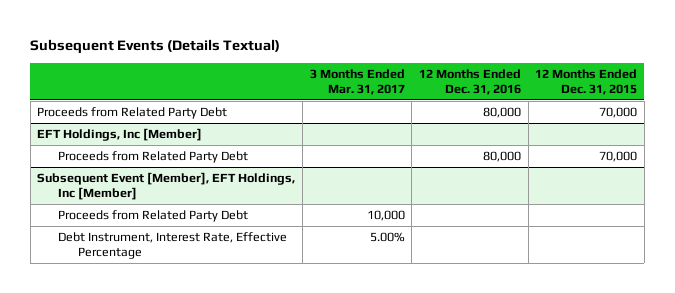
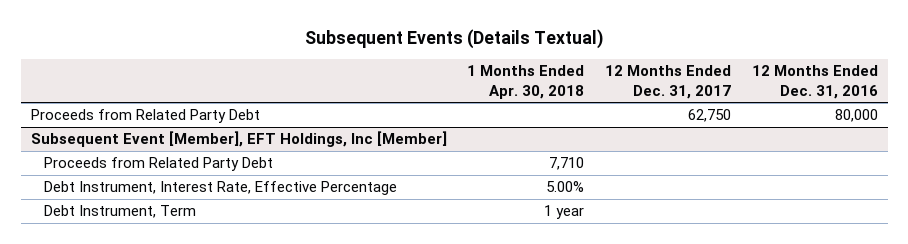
[309,68,405,95] 3 Months Ended Mar. 31, 2017 -> none
[535,68,638,95] 12 Months Ended Dec. 31, 2015 -> none
none -> [467,65,585,99] 1 Months Ended Apr. 30, 2018
none -> [604,65,731,99] 12 Months Ended Dec. 31, 2017
[37,128,203,142] EFT Holdings, Inc [Member] -> none
[57,151,248,164] Proceeds from Related Party Debt -> none
none -> [43,205,196,219] Debt Instrument, Term

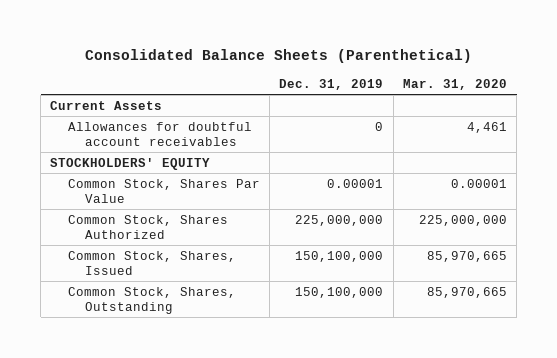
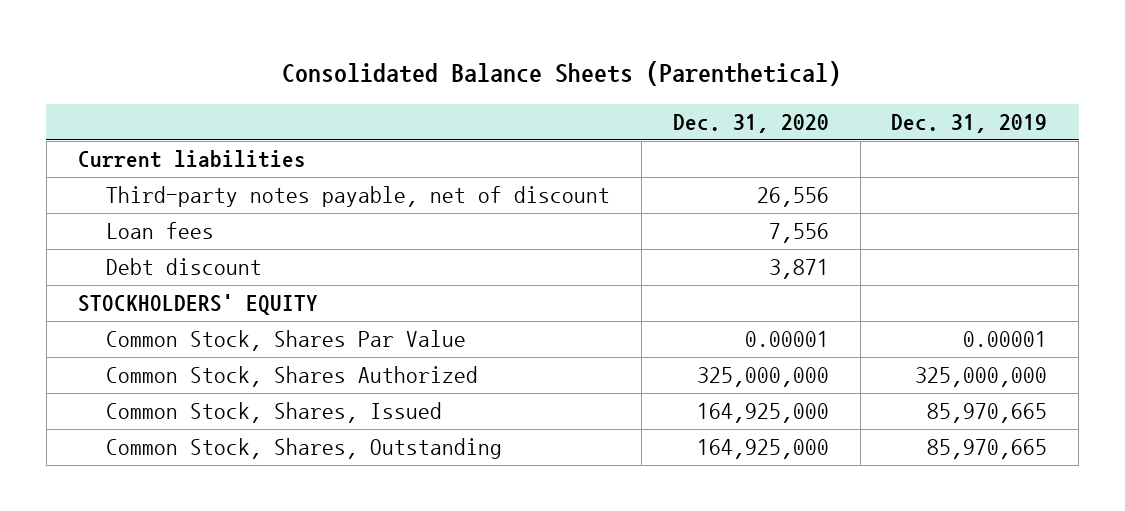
[402,79,507,91] Mar. 31, 2020 -> none
none -> [672,114,829,134] Dec. 31, 2020
[50,100,163,110] Current Assets -> none
[67,121,252,146] Allowances for doubtful account receivables -> none
none -> [77,150,306,169] Current liabilities
none -> [105,186,610,208] Third-party notes payable, net of discount
none -> [105,222,214,240] Loan fees
none -> [105,258,262,276] Debt discount
[295,214,384,226] 225,000,000 -> [915,367,1048,388] 325,000,000
[295,250,384,262] 150,100,000 -> [927,403,1048,424] 85,970,665
[295,286,384,298] 150,100,000 -> [927,439,1048,460] 85,970,665

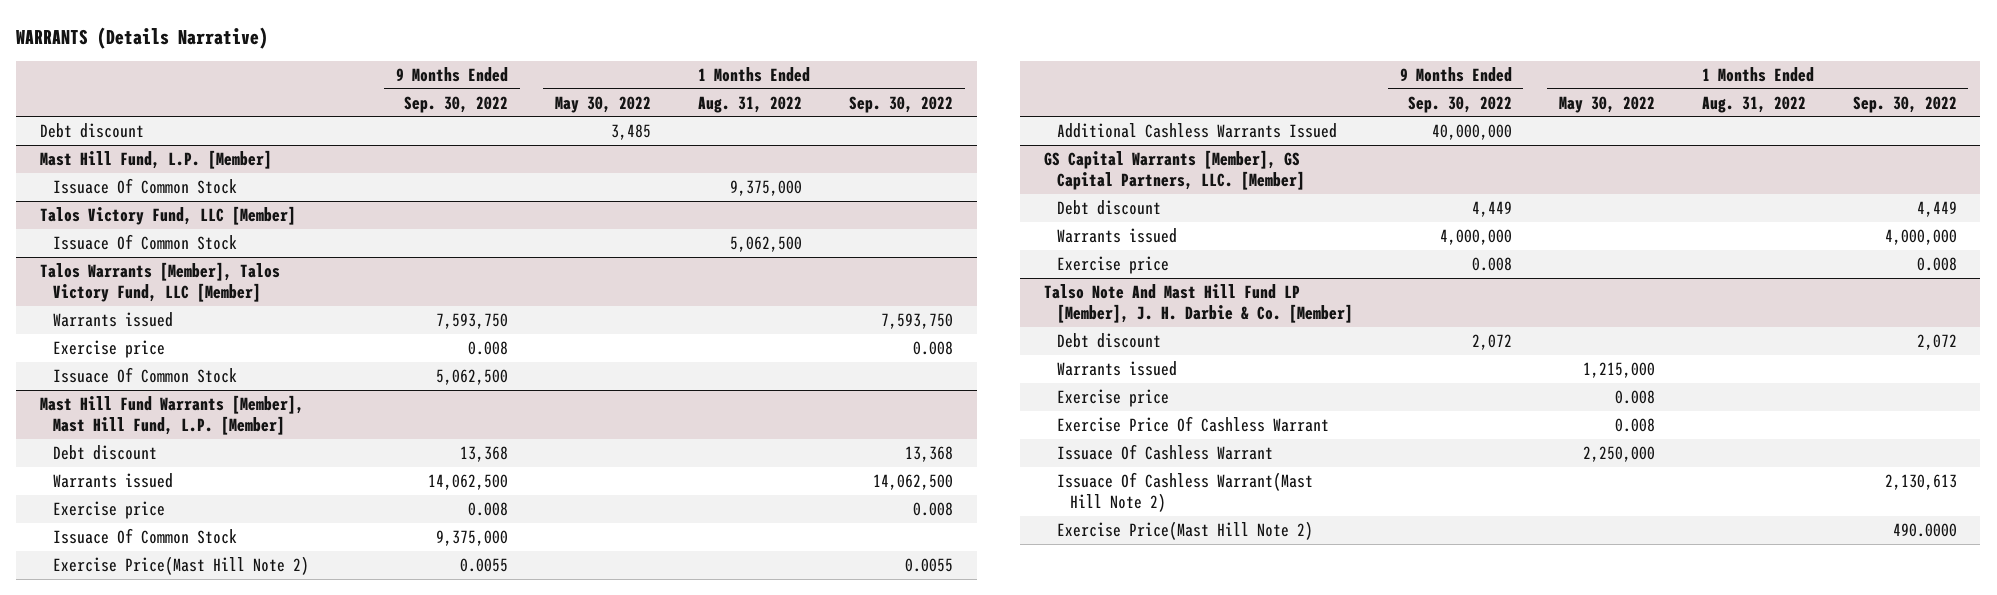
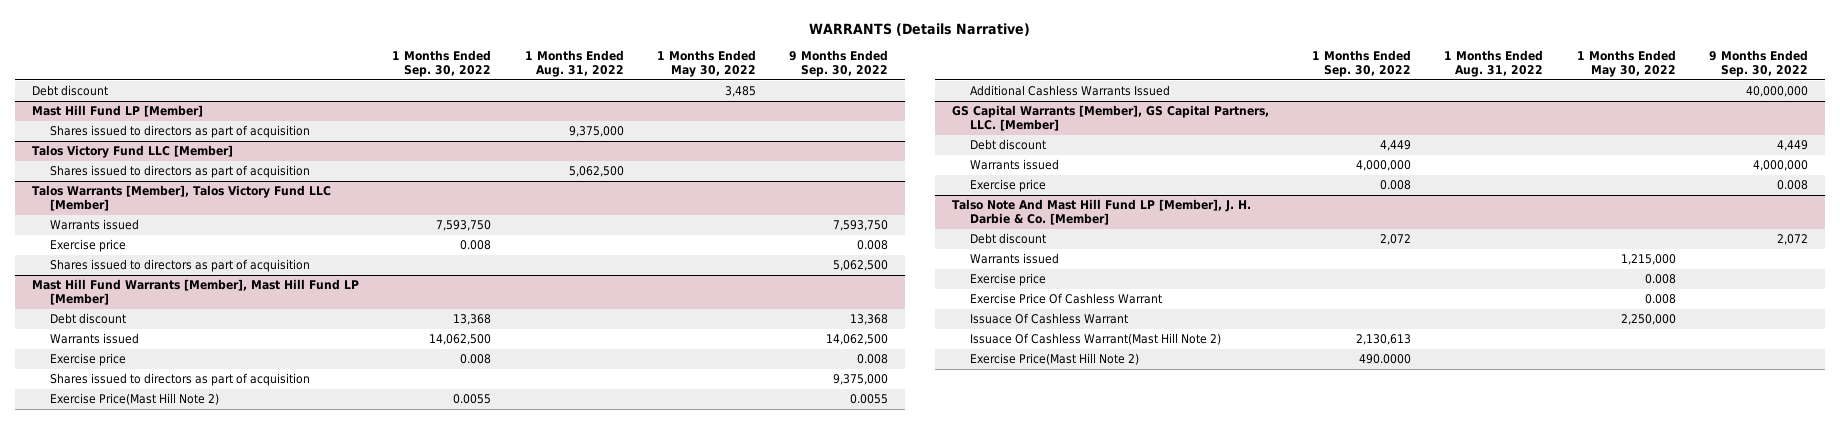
[39,149,272,169] Mast Hill Fund, L.P. [Member] -> [32,105,204,118] Mast Hill Fund LP [Member]
[52,177,237,194] Issuace Of Common Stock -> [50,125,311,139] Shares issued to directors as part of acquisition
[39,205,296,225] Talos Victory Fund, LLC [Member] -> [32,145,234,159] Talos Victory Fund LLC [Member]
[52,233,237,250] Issuace Of Common Stock -> [50,165,311,179] Shares issued to directors as part of acquisition
[39,261,280,302] Talos Warrants [Member], Talos Victory Fund, LLC [Member] -> [32,185,332,212] Talos Warrants [Member], Talos Victory Fund LLC [Member]
[52,366,237,383] Issuace Of Common Stock -> [50,259,311,273] Shares issued to directors as part of acquisition
[39,394,304,435] Mast Hill Fund Warrants [Member], Mast Hill Fund, L.P. [Member] -> [32,279,360,306] Mast Hill Fund Warrants [Member], Mast Hill Fund LP [Member]
[52,527,237,544] Issuace Of Common Stock -> [50,373,311,387] Shares issued to directors as part of acquisition

